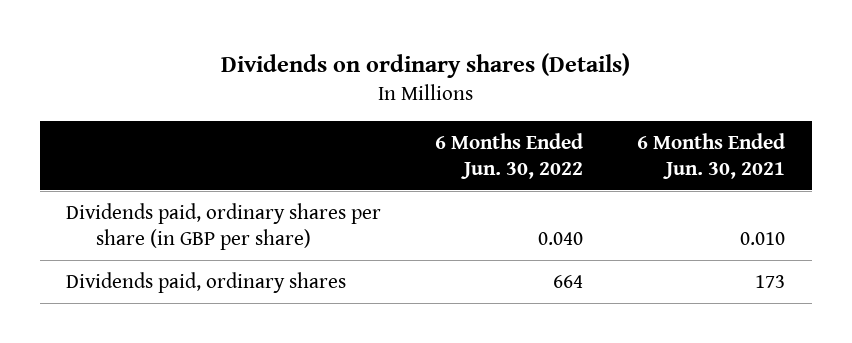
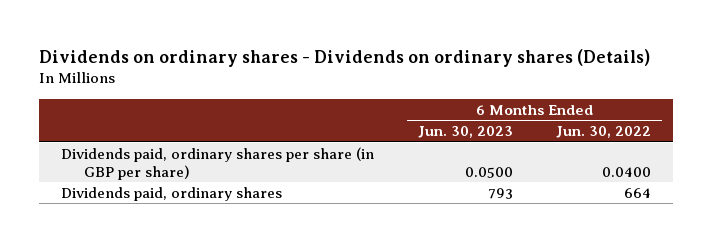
[220,52,630,78] Dividends on ordinary shares (Details) -> [39,48,651,67] Dividends on ordinary shares - Dividends on ordinary shares (Details)
[637,132,786,179] 6 Months Ended Jun. 30, 2021 -> none
none -> [417,126,513,139] Jun. 30, 2023
[538,231,584,245] 0.040 -> [602,166,652,177] 0.0400

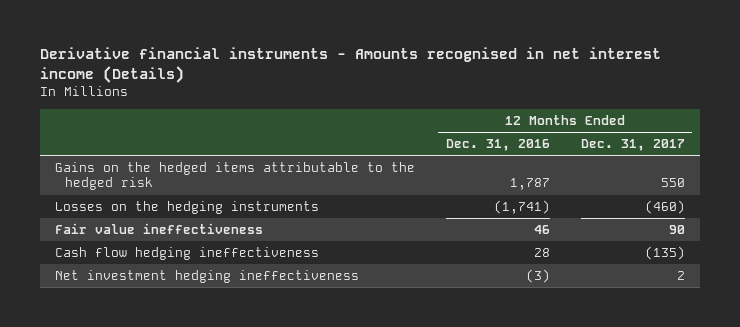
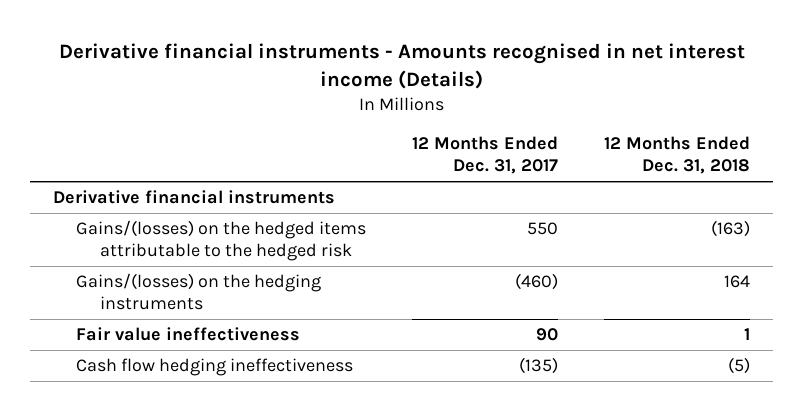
[445,139,550,152] Dec. 31, 2016 -> none
none -> [604,136,751,175] 12 Months Ended Dec. 31, 2018
none -> [53,190,336,205] Derivative financial instruments
[55,162,416,191] Gains on the hedged items attributable to the hedged risk -> [76,220,367,262] Gains/(losses) on the hedged items attributable to the hedged risk
[55,201,320,215] Losses on the hedging instruments -> [76,273,322,311] Gains/(losses) on the hedging instruments
[55,270,360,284] Net investment hedging ineffectiveness -> none

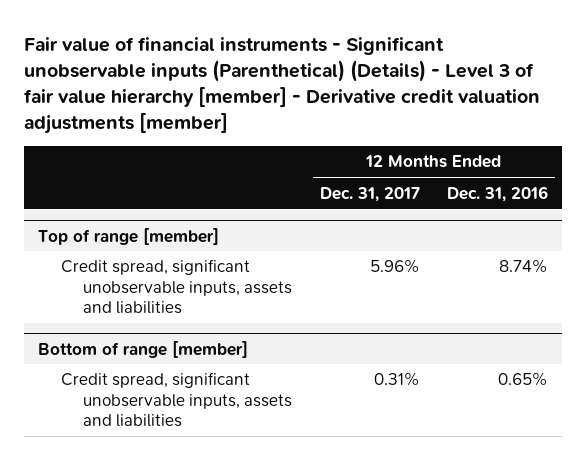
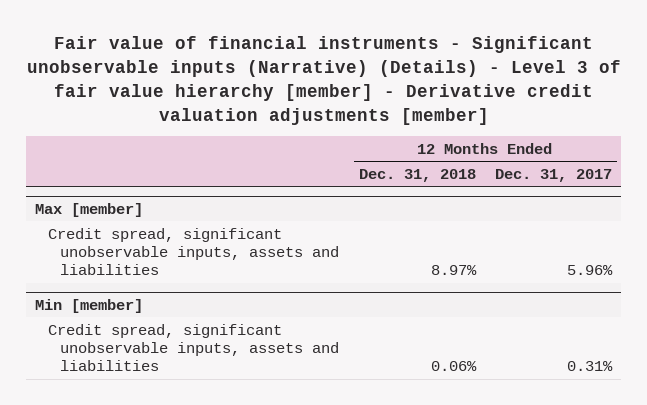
[24,36,541,135] Fair value of financial instruments - Significant unobservable inputs (Parenthetical) (Details) - Level 3 of fair value hierarchy [member] - Derivative credit valuation adjustments [member] -> [26,36,621,126] Fair value of financial instruments - Significant unobservable inputs (Narrative) (Details) - Level 3 of fair value hierarchy [member] - Derivative credit valuation adjustments [member]
[447,185,549,202] Dec. 31, 2016 -> none
none -> [358,168,476,182] Dec. 31, 2018
[38,227,220,245] Top of range [member] -> [35,202,144,217] Max [member]
[38,340,249,358] Bottom of range [member] -> [35,298,144,313] Min [member]

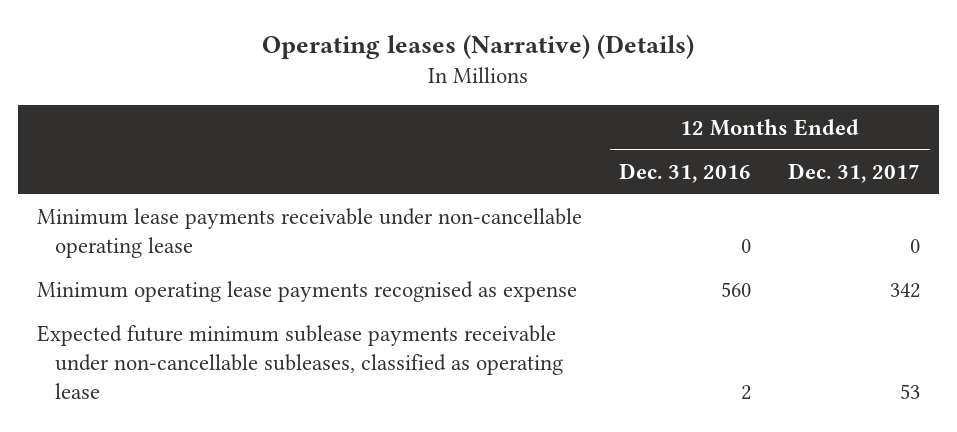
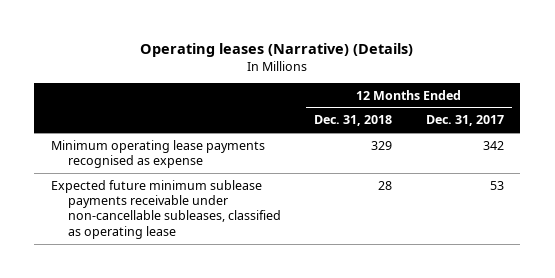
[618,162,751,183] Dec. 31, 2016 -> none
none -> [314,115,393,127] Dec. 31, 2018
[36,208,582,259] Minimum lease payments receivable under non-cancellable operating lease -> none

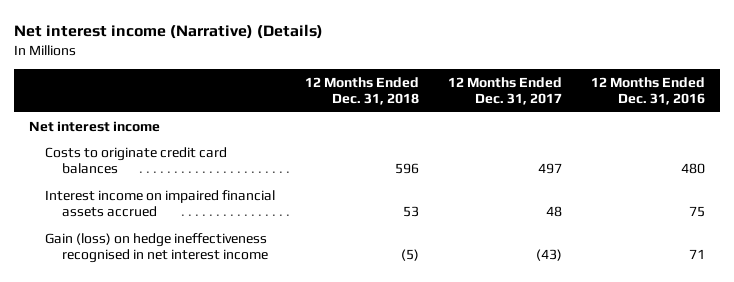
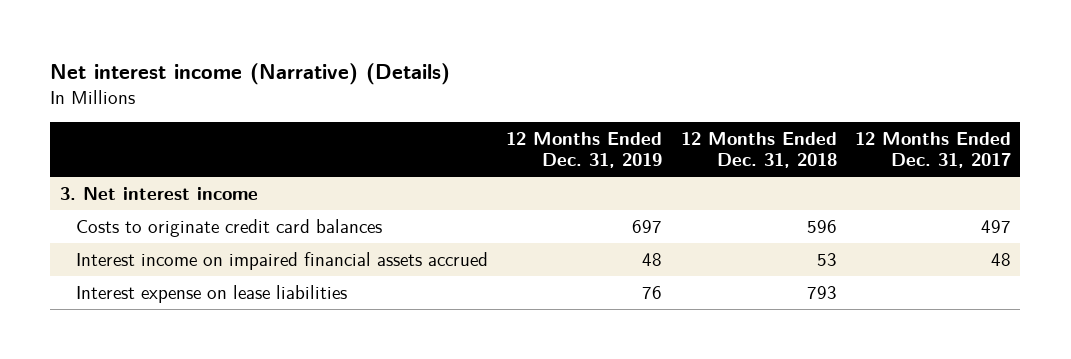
[591,76,706,105] 12 Months Ended Dec. 31, 2016 -> none
none -> [506,132,663,169] 12 Months Ended Dec. 31, 2019
[28,120,160,132] Net interest income -> [59,186,258,200] 3. Net interest income
[45,232,269,264] Gain (loss) on hedge ineffectiveness recognised in net interest income -> none
none -> [75,284,347,303] Interest expense on lease liabilities

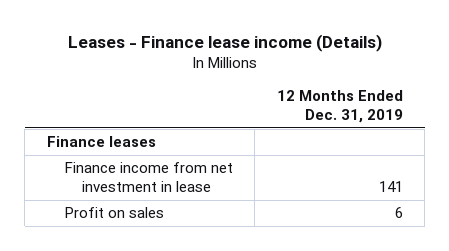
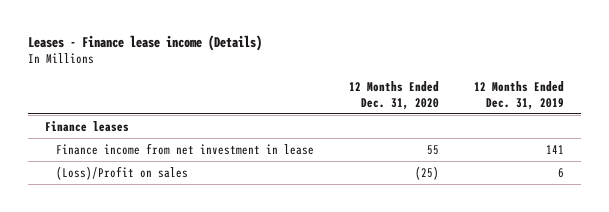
none -> [348,81,439,110] 12 Months Ended Dec. 31, 2020
[64,207,164,219] Profit on sales -> [55,165,188,180] (Loss)/Profit on sales

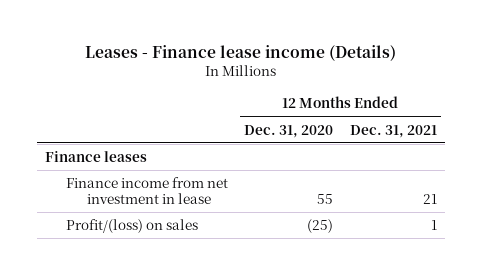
[473,81,564,110] 12 Months Ended Dec. 31, 2019 -> none
none -> [349,124,437,138] Dec. 31, 2021
[55,165,188,180] (Loss)/Profit on sales -> [66,219,199,234] Profit/(loss) on sales

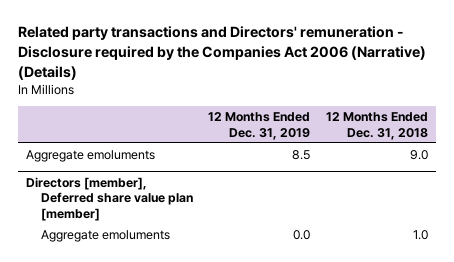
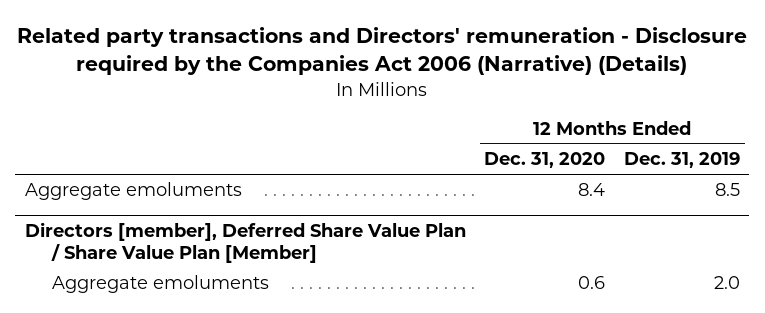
[326,112,429,140] 12 Months Ended Dec. 31, 2018 -> none
none -> [484,152,606,169] Dec. 31, 2020
[25,176,193,222] Directors [member], Deferred share value plan [member] -> [24,222,466,264] Directors [member], Deferred Share Value Plan / Share Value Plan [Member]
[293,229,311,240] 0.0 -> [713,276,740,290] 2.0

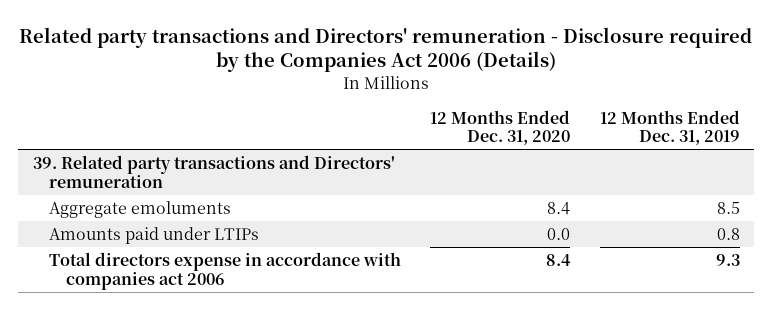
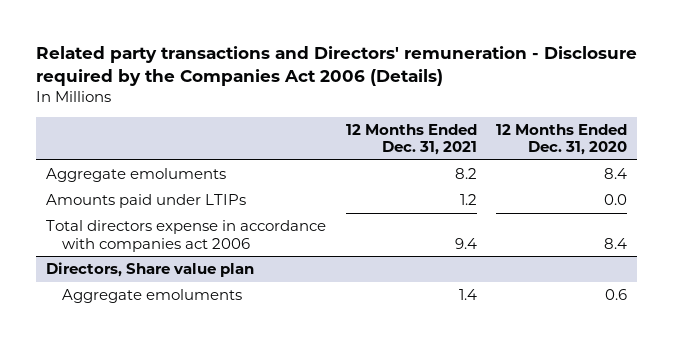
[599,109,740,146] 12 Months Ended Dec. 31, 2019 -> none
none -> [345,123,477,156] 12 Months Ended Dec. 31, 2021
[32,154,395,188] 39. Related party transactions and Directors' remuneration -> none
none -> [45,261,254,277] Directors, Share value plan
none -> [62,288,243,303] Aggregate emoluments

